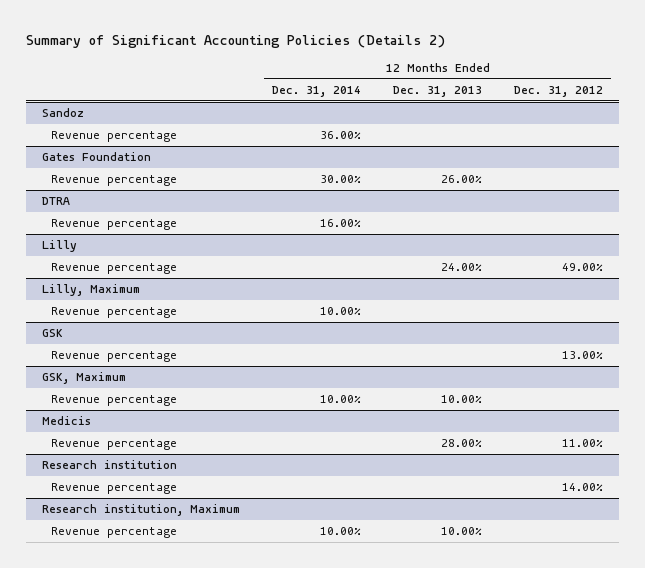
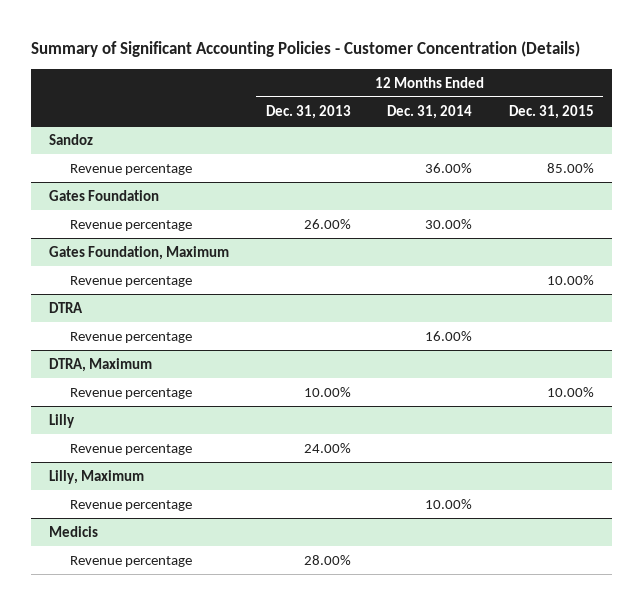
[26,34,446,48] Summary of Significant Accounting Policies (Details 2) -> [30,40,580,57] Summary of Significant Accounting Policies - Customer Concentration (Details)
[514,85,604,97] Dec. 31, 2012 -> none
none -> [508,104,594,119] Dec. 31, 2015
none -> [49,246,230,261] Gates Foundation, Maximum
none -> [69,276,192,288] Revenue percentage
none -> [49,358,153,373] DTRA, Maximum
none -> [69,388,192,400] Revenue percentage
[42,329,64,338] GSK -> none
[51,351,178,363] Revenue percentage -> none
[42,372,127,385] GSK, Maximum -> none
[51,395,178,407] Revenue percentage -> none
[42,460,178,470] Research institution -> none
[51,483,178,495] Revenue percentage -> none
[42,504,241,517] Research institution, Maximum -> none
[51,527,178,539] Revenue percentage -> none

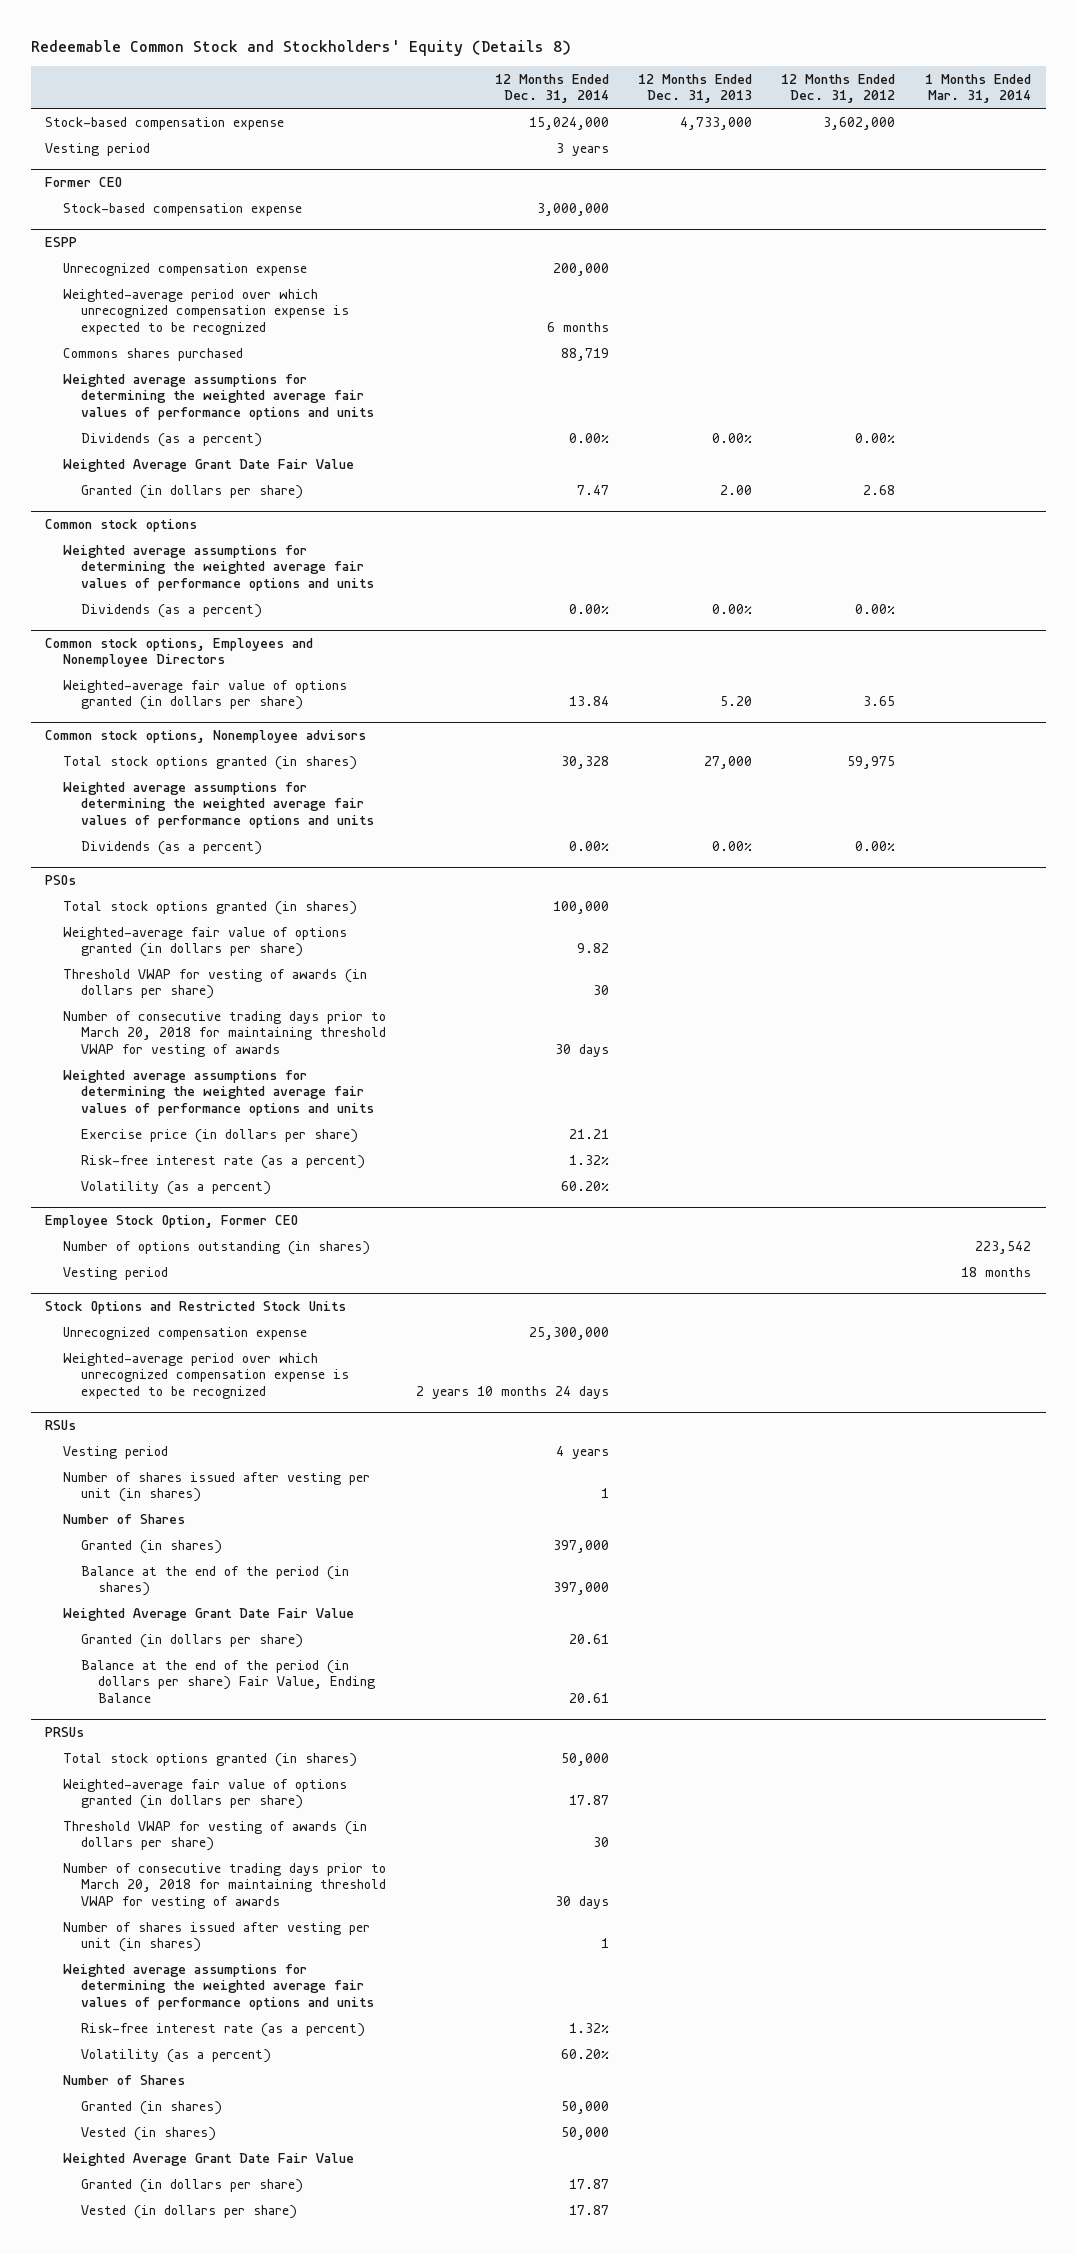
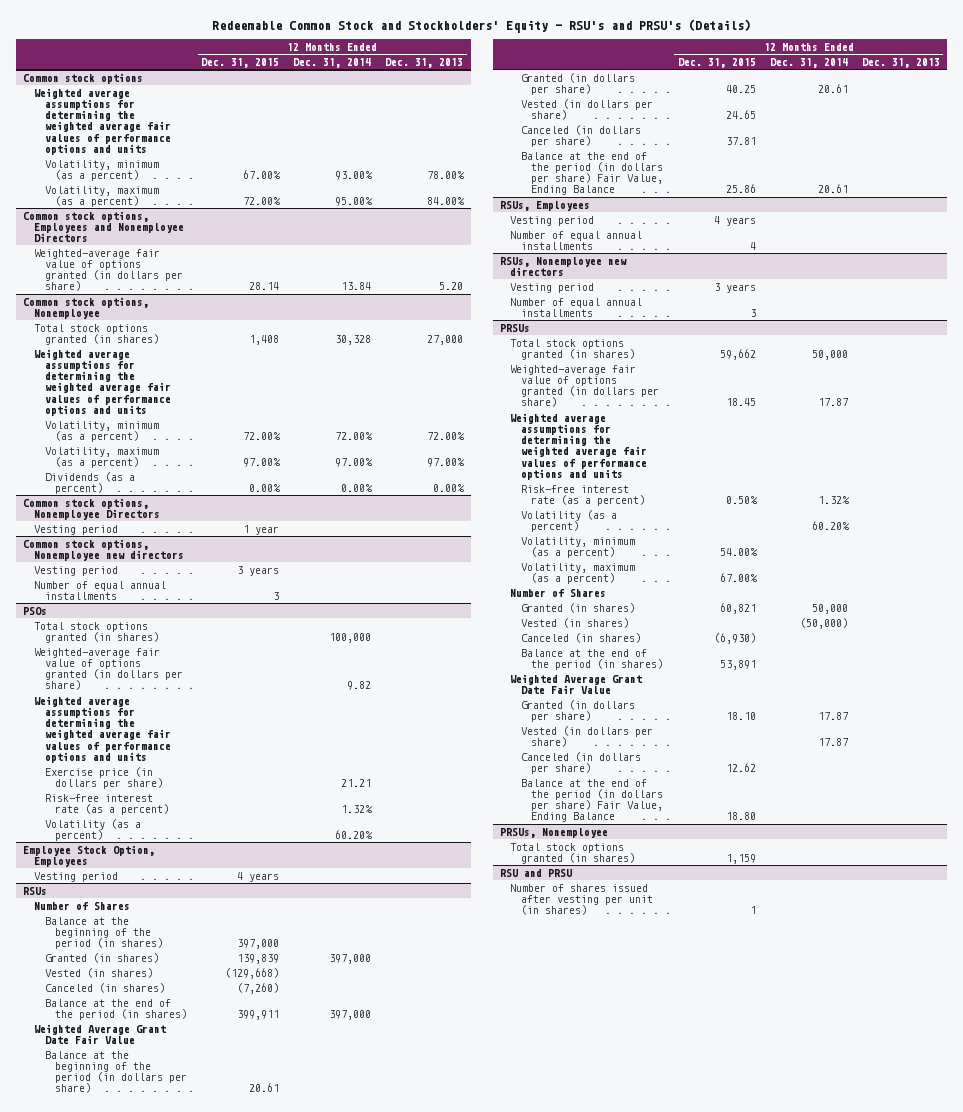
[30,40,571,57] Redeemable Common Stock and Stockholders' Equity (Details 8) -> [211,19,751,34] Redeemable Common Stock and Stockholders' Equity - RSU's and PRSU's (Details)
[781,73,896,104] 12 Months Ended Dec. 31, 2012 -> none
[924,73,1031,104] 1 Months Ended Mar. 31, 2014 -> none
none -> [201,57,280,68] Dec. 31, 2015
[45,116,285,130] Stock-based compensation expense -> none
[45,142,151,156] Vesting period -> none
[45,176,123,187] Former CEO -> none
[63,202,303,216] Stock-based compensation expense -> none
[45,236,78,247] ESPP -> none
[63,262,308,276] Unrecognized compensation expense -> none
[63,288,349,335] Weighted-average period over which unrecognized compensation expense is expected to be recognized -> none
[63,347,244,361] Commons shares purchased -> none
[63,373,374,420] Weighted average assumptions for determining the weighted average fair values of performance options and units -> none
[80,432,262,447] Dividends (as a percent) -> none
[63,458,355,472] Weighted Average Grant Date Fair Value -> none
[80,484,303,499] Granted (in dollars per share) -> none
[80,603,262,618] Dividends (as a percent) -> none
none -> [44,159,159,181] Volatility, minimum (as a percent)
none -> [44,185,159,207] Volatility, maximum (as a percent)
[45,729,367,743] Common stock options, Nonemployee advisors -> [23,296,150,319] Common stock options, Nonemployee
none -> [44,420,159,442] Volatility, minimum (as a percent)
none -> [44,446,159,468] Volatility, maximum (as a percent)
none -> [23,497,161,520] Common stock options, Nonemployee Directors
none -> [34,524,119,535] Vesting period
none -> [23,538,185,561] Common stock options, Nonemployee new directors
none -> [34,565,119,576] Vesting period
none -> [34,580,167,600] Number of equal annual installments
[63,968,368,1000] Threshold VWAP for vesting of awards (in dollars per share) -> none
[63,1010,387,1057] Number of consecutive trading days prior to March 20, 2018 for maintaining threshold VWAP for vesting of awards -> none
[63,1240,371,1255] Number of options outstanding (in shares) -> none
[45,1214,299,1228] Employee Stock Option, Former CEO -> [23,844,156,867] Employee Stock Option, Employees
[45,1300,347,1314] Stock Options and Restricted Stock Units -> none
[63,1326,308,1340] Unrecognized compensation expense -> none
[63,1352,349,1399] Weighted-average period over which unrecognized compensation expense is expected to be recognized -> none
[63,1445,169,1459] Vesting period -> none
[63,1471,371,1503] Number of shares issued after vesting per unit (in shares) -> none
none -> [44,916,164,950] Balance at the beginning of the period (in shares)
none -> [44,967,153,978] Vested (in shares)
none -> [44,982,165,993] Canceled (in shares)
none -> [44,1050,188,1094] Balance at the beginning of the period (in dollars per share)
none -> [520,98,653,120] Vested (in dollars per share)
none -> [520,124,641,147] Canceled (in dollars per share)
none -> [499,200,590,211] RSUs, Employees
none -> [510,215,595,226] Vesting period
none -> [510,230,643,250] Number of equal annual installments
none -> [499,256,627,276] RSUs, Nonemployee new directors
none -> [510,282,595,293] Vesting period
none -> [510,297,643,317] Number of equal annual installments
[63,1820,368,1852] Threshold VWAP for vesting of awards (in dollars per share) -> none
[63,1862,387,1909] Number of consecutive trading days prior to March 20, 2018 for maintaining threshold VWAP for vesting of awards -> none
[63,1921,371,1953] Number of shares issued after vesting per unit (in shares) -> none
none -> [520,536,635,558] Volatility, minimum (as a percent)
none -> [520,562,635,584] Volatility, maximum (as a percent)
[560,2126,609,2140] 50,000 -> [799,617,848,629] (50,000)
none -> [520,632,641,643] Canceled (in shares)
none -> [520,648,664,670] Balance at the end of the period (in shares)
none -> [520,751,641,774] Canceled (in dollars per share)
none -> [520,778,664,823] Balance at the end of the period (in dollars per share) Fair Value, Ending Balance
none -> [499,827,608,838] PRSUs, Nonemployee
none -> [510,842,635,864] Total stock options granted (in shares)
none -> [499,868,572,877] RSU and PRSU
none -> [510,883,653,916] Number of shares issued after vesting per unit (in shares)

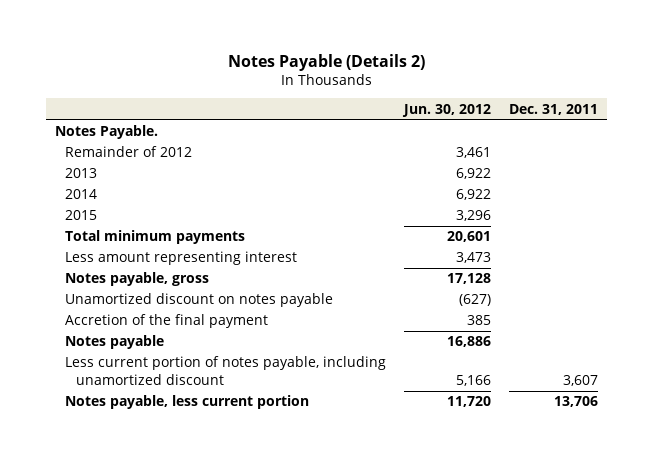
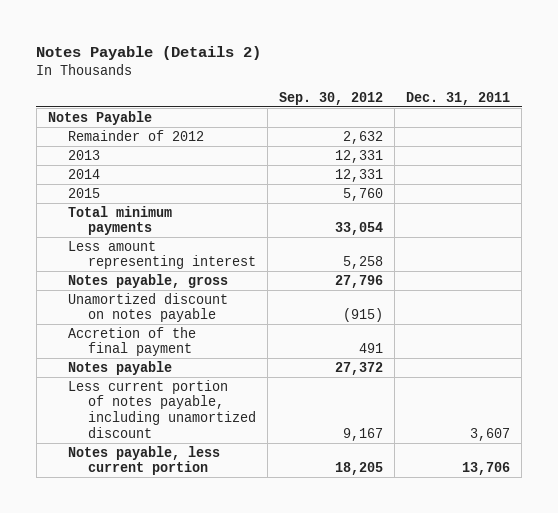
[402,103,492,117] Jun. 30, 2012 -> none
none -> [278,91,383,105] Sep. 30, 2012
[54,125,158,140] Notes Payable. -> [47,110,152,125] Notes Payable

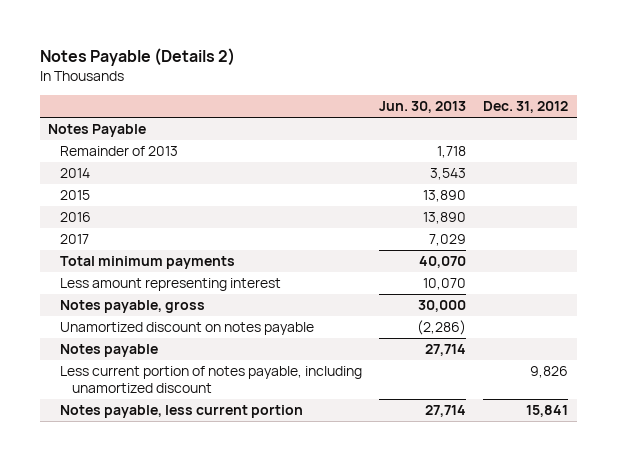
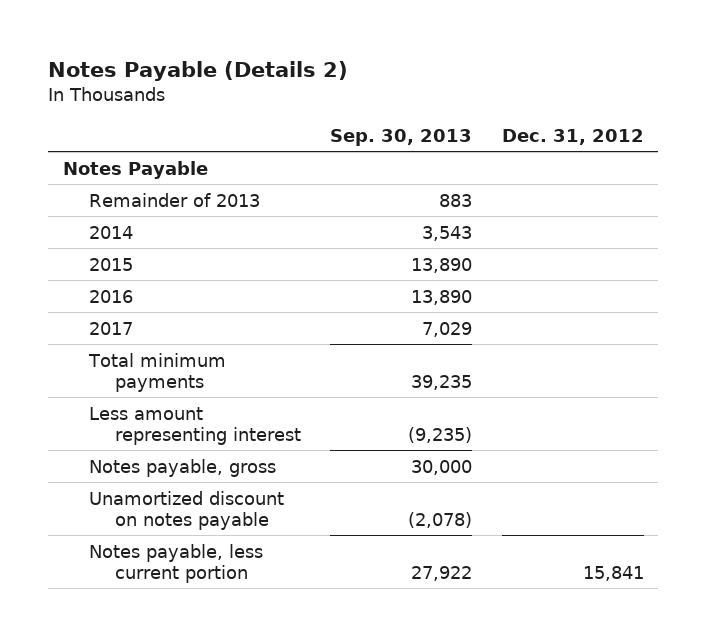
[379,101,467,114] Jun. 30, 2013 -> none
none -> [330,128,473,146] Sep. 30, 2013
[60,344,159,358] Notes payable -> none
[60,366,363,393] Less current portion of notes payable, including unamortized discount -> none

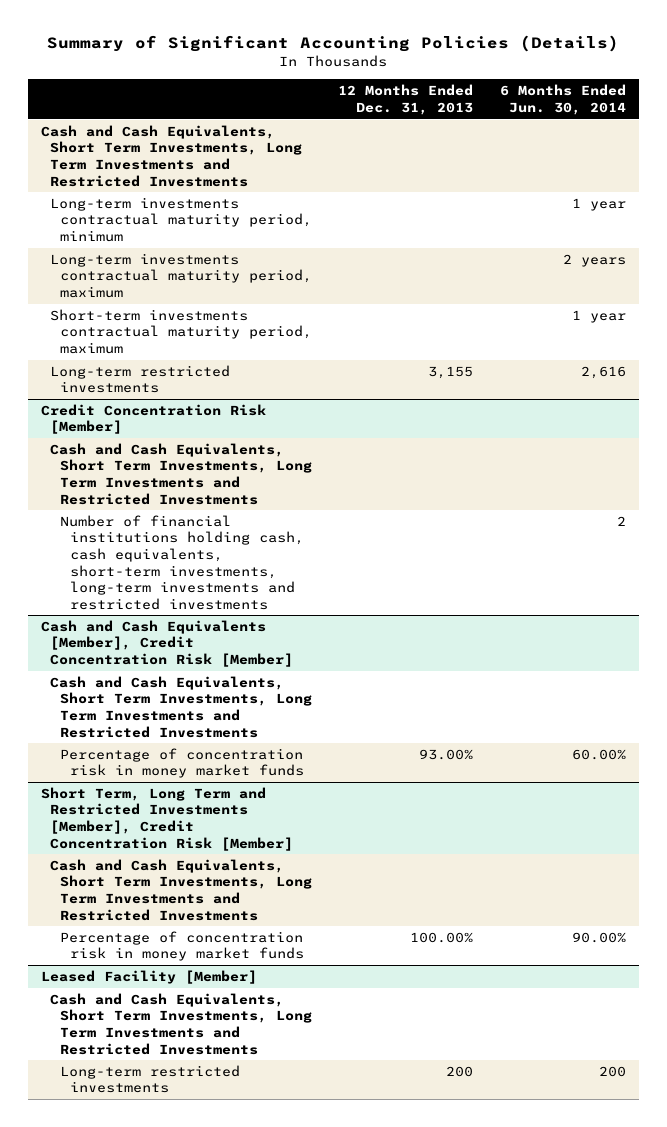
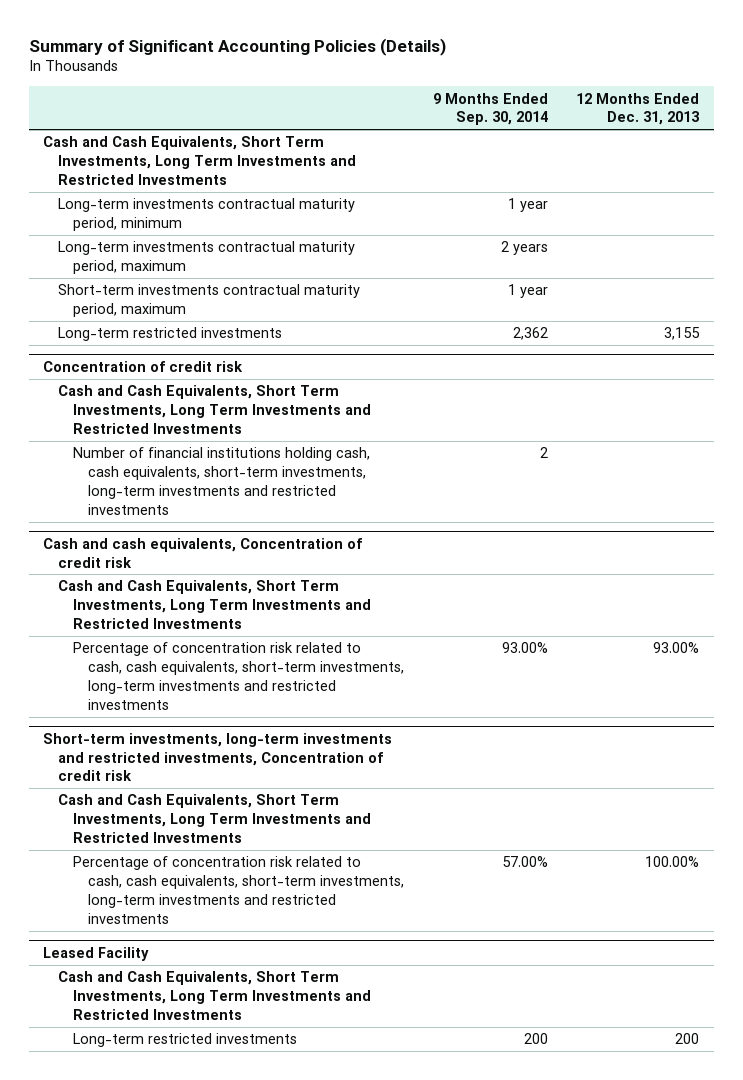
[499,84,626,115] 6 Months Ended Jun. 30, 2014 -> none
none -> [432,92,548,126] 9 Months Ended Sep. 30, 2014
[40,403,266,435] Credit Concentration Risk [Member] -> [43,360,244,372] Concentration of credit risk
[40,619,294,668] Cash and Cash Equivalents [Member], Credit Concentration Risk [Member] -> [43,537,363,568] Cash and cash equivalents, Concentration of credit risk
[60,747,304,779] Percentage of concentration risk in money market funds -> [73,642,405,710] Percentage of concentration risk related to cash, cash equivalents, short-term investments, long-term investments and restricted investments
[40,786,294,851] Short Term, Long Term and Restricted Investments [Member], Credit Concentration Risk [Member] -> [43,732,393,782] Short-term investments, long-term investments and restricted investments, Concentration of credit risk
[60,930,304,962] Percentage of concentration risk in money market funds -> [73,856,405,924] Percentage of concentration risk related to cash, cash equivalents, short-term investments, long-term investments and restricted investments
[40,969,257,984] Leased Facility [Member] -> [43,946,150,961] Leased Facility

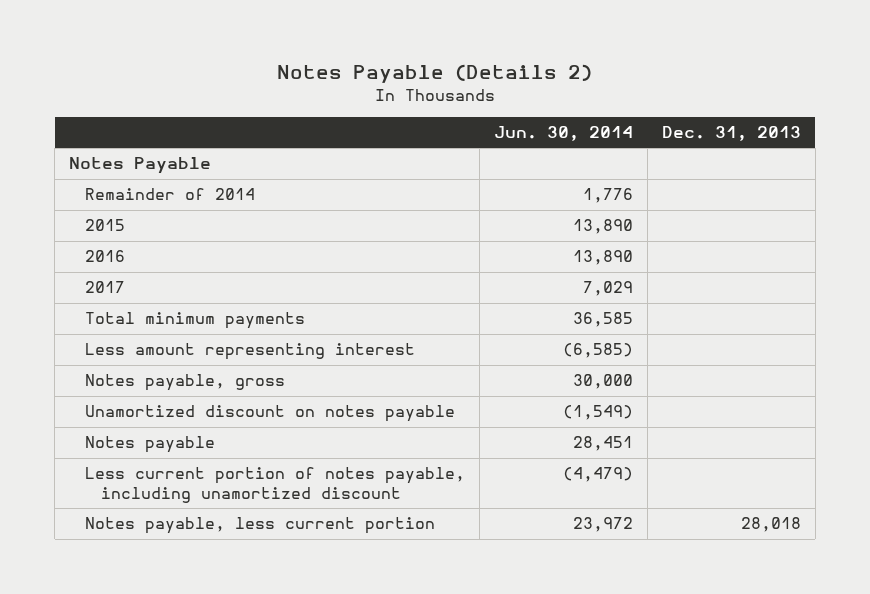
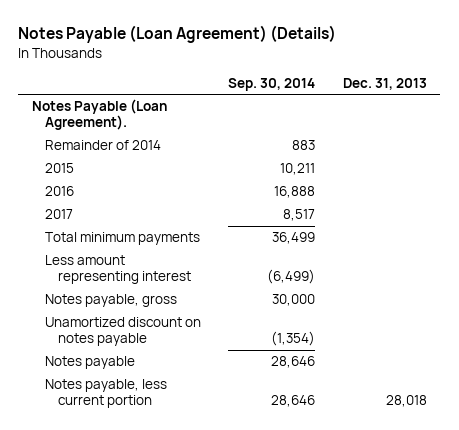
[277,64,593,84] Notes Payable (Details 2) -> [18,25,337,44] Notes Payable (Loan Agreement) (Details)
[494,126,634,142] Jun. 30, 2014 -> none
none -> [228,77,316,91] Sep. 30, 2014
[69,157,212,175] Notes Payable -> [32,99,168,131] Notes Payable (Loan Agreement).
[85,467,466,504] Less current portion of notes payable, including unamortized discount -> none

